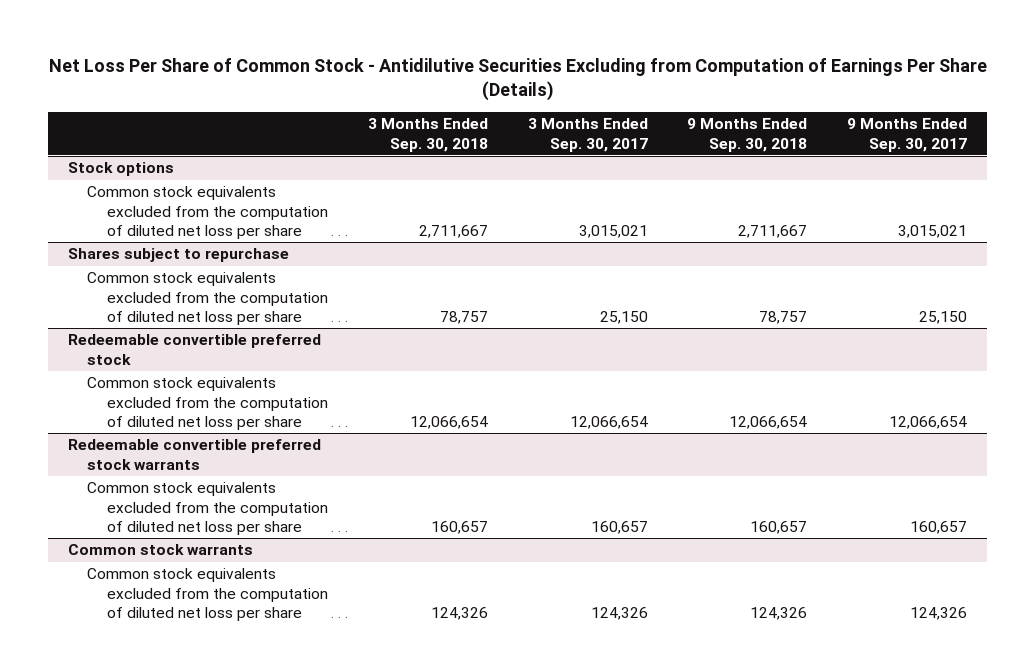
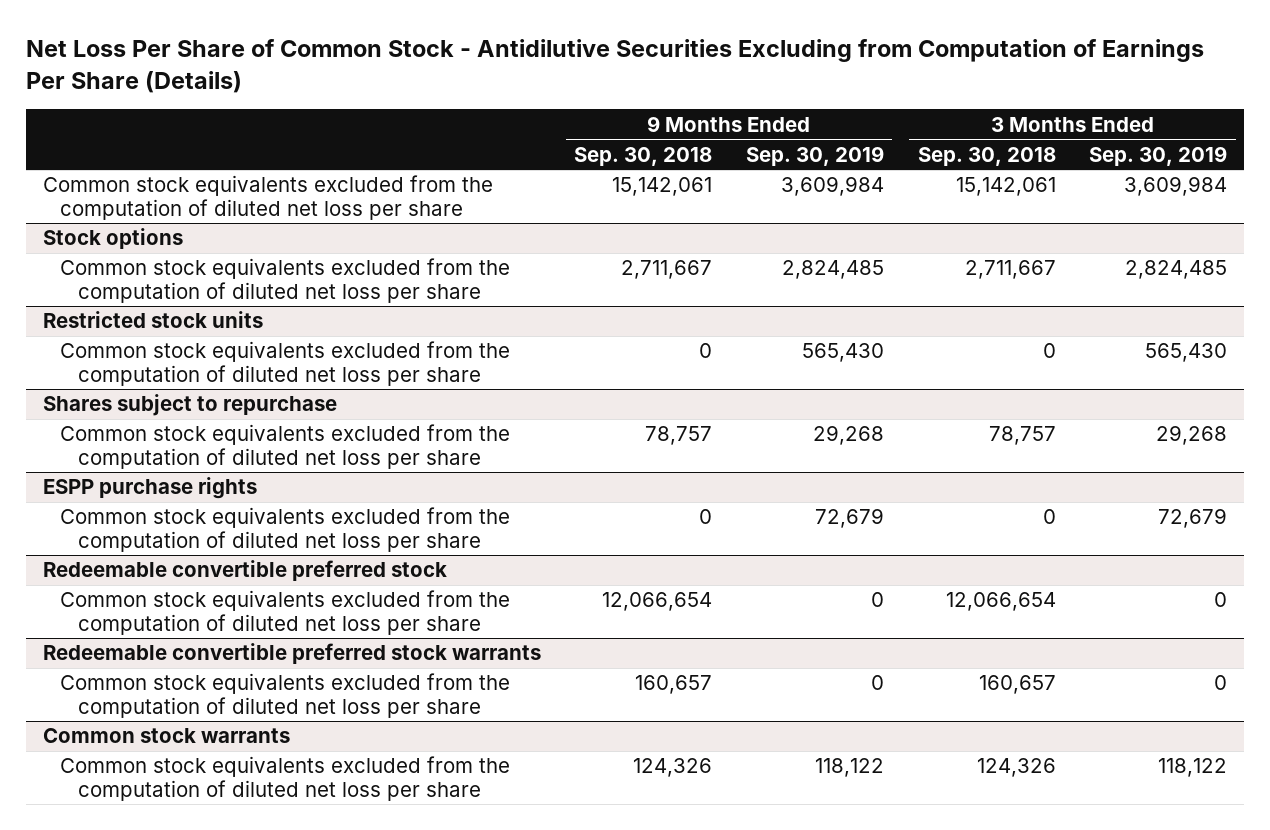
[527,118,648,152] 3 Months Ended Sep. 30, 2017 -> none
[847,118,968,152] 9 Months Ended Sep. 30, 2017 -> none
none -> [746,145,885,166] Sep. 30, 2019
none -> [1089,145,1228,166] Sep. 30, 2019
none -> [42,175,493,220] Common stock equivalents excluded from the computation of diluted net loss per share
none -> [42,311,263,329] Restricted stock units
none -> [60,341,511,386] Common stock equivalents excluded from the computation of diluted net loss per share
none -> [42,477,257,500] ESPP purchase rights
none -> [60,507,511,552] Common stock equivalents excluded from the computation of diluted net loss per share

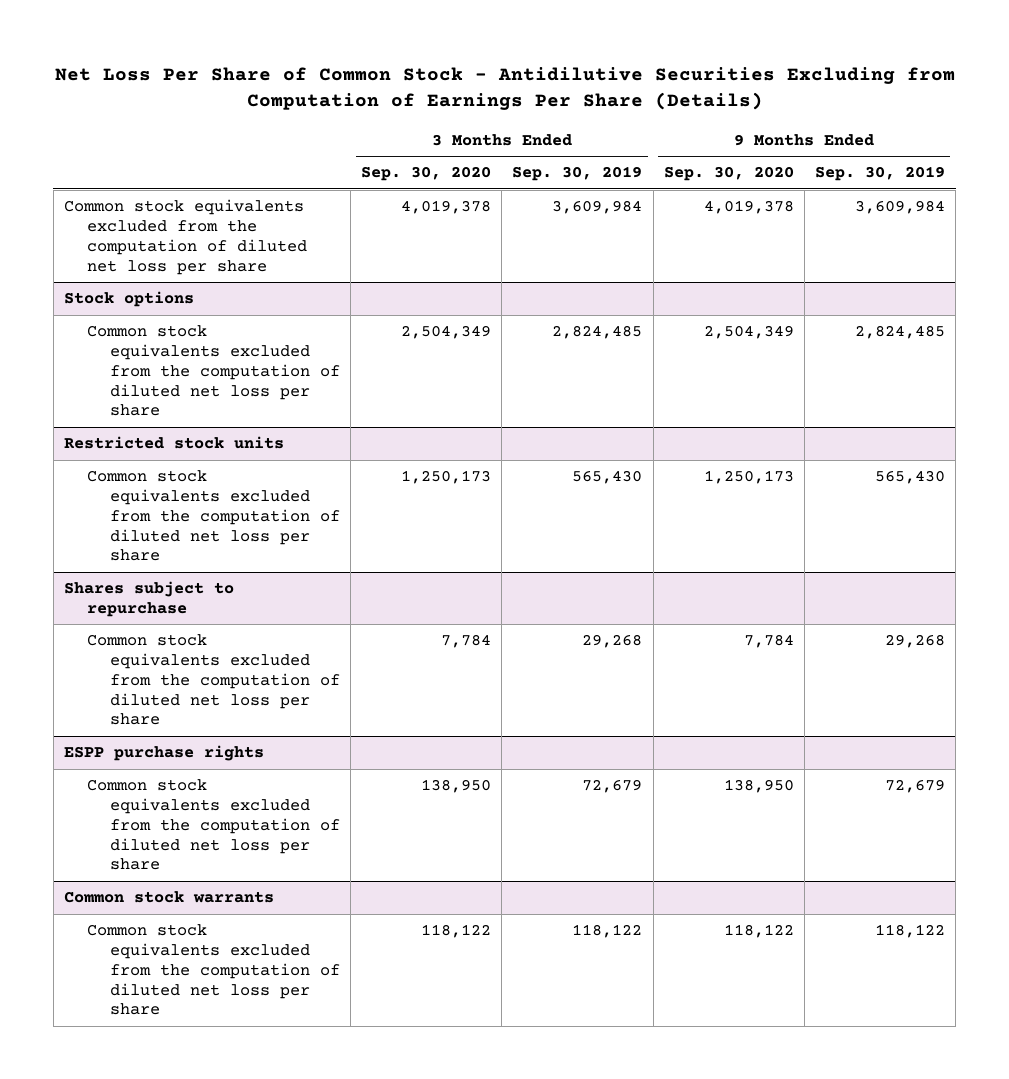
[574,146,713,166] Sep. 30, 2018 -> none
[917,146,1056,166] Sep. 30, 2018 -> none
none -> [361,166,492,182] Sep. 30, 2020
none -> [663,166,794,182] Sep. 30, 2020
[42,560,447,582] Redeemable convertible preferred stock -> none
[60,590,511,635] Common stock equivalents excluded from the computation of diluted net loss per share -> none
[42,643,541,665] Redeemable convertible preferred stock warrants -> none
[60,673,511,718] Common stock equivalents excluded from the computation of diluted net loss per share -> none

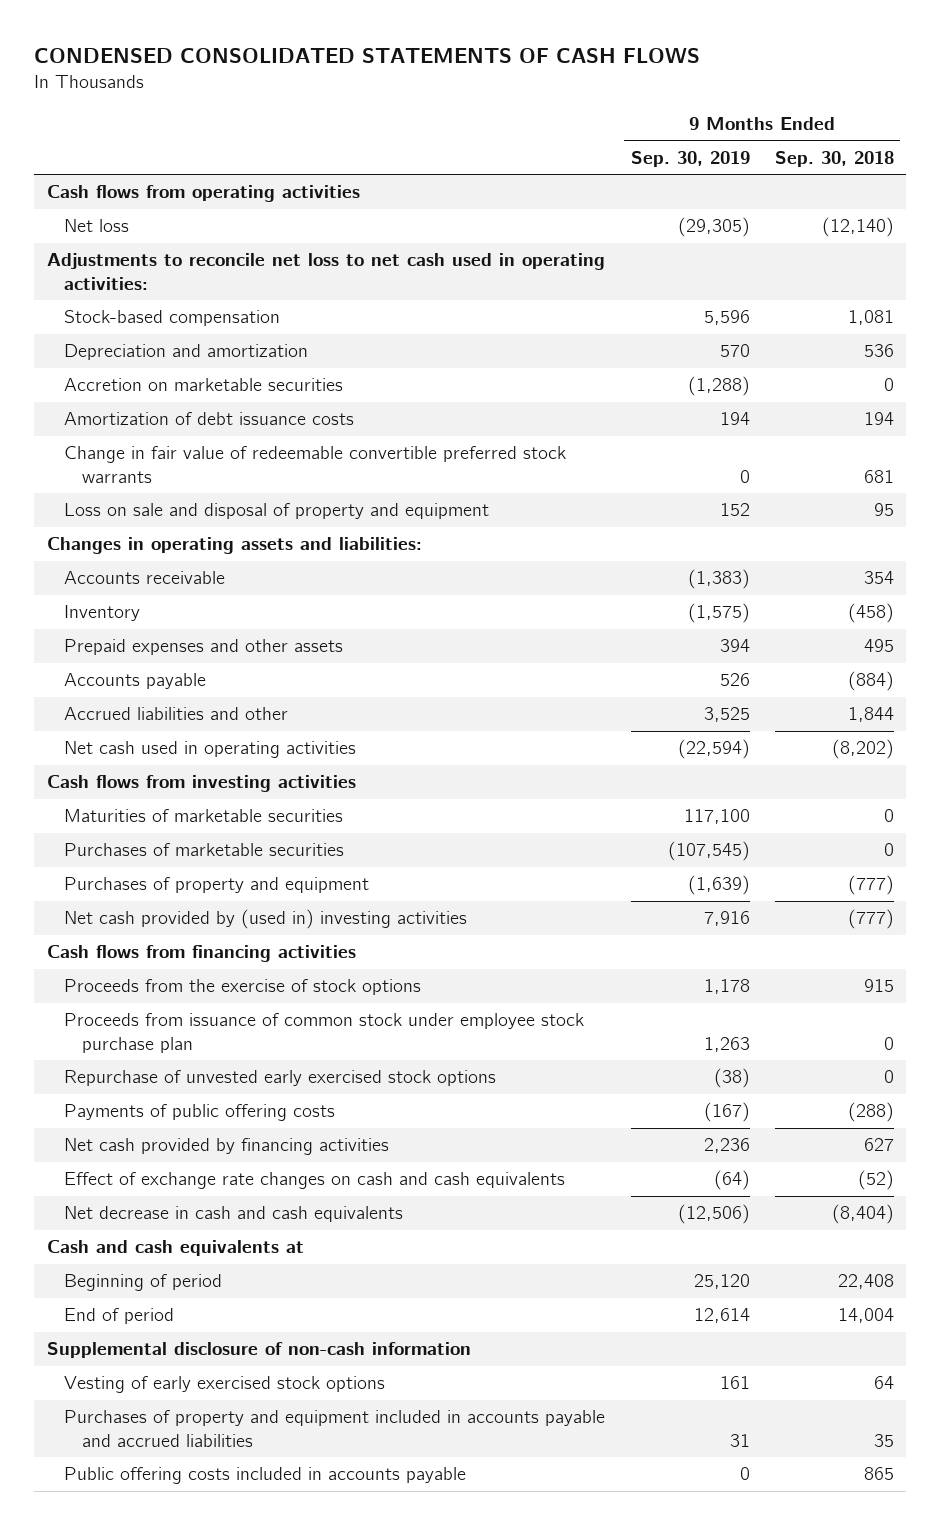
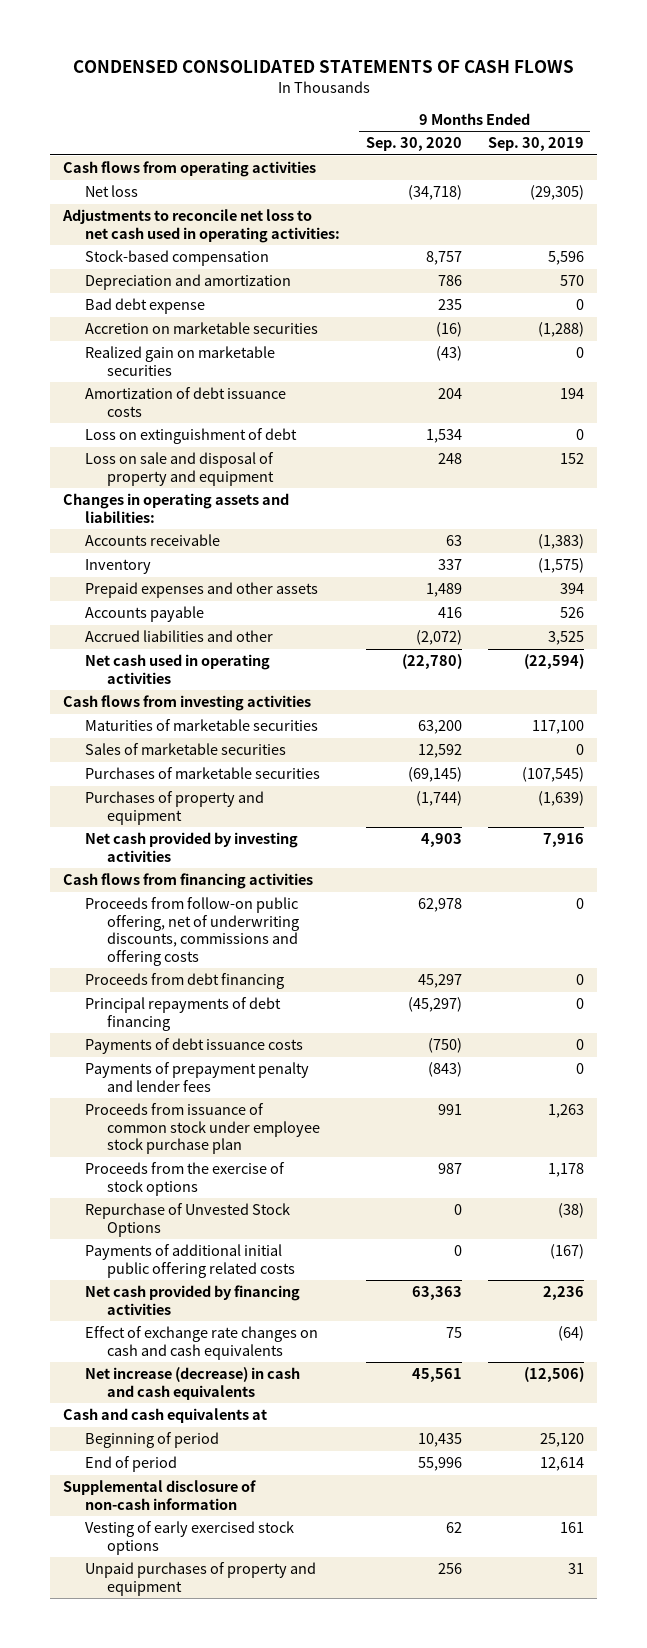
[774,150,894,167] Sep. 30, 2018 -> none
none -> [365,137,462,152] Sep. 30, 2020
none -> [85,298,206,315] Bad debt expense
none -> [85,346,276,376] Realized gain on marketable securities
[64,446,567,483] Change in fair value of redeemable convertible preferred stock warrants -> none
none -> [85,428,298,445] Loss on extinguishment of debt
none -> [85,743,287,756] Sales of marketable securities
[64,909,468,930] Net cash provided by (used in) investing activities -> [85,832,299,862] Net cash provided by investing activities
none -> [85,897,299,966] Proceeds from follow-on public offering, net of underwriting discounts, commissions and offering costs
none -> [85,973,285,990] Proceeds from debt financing
none -> [85,997,282,1031] Principal repayments of debt financing
none -> [85,1038,304,1055] Payments of debt issuance costs
none -> [85,1062,310,1092] Payments of prepayment penalty and lender fees
[64,979,422,996] Proceeds from the exercise of stock options -> [85,1162,286,1196] Proceeds from the exercise of stock options
[64,1070,497,1087] Repurchase of unvested early exercised stock options -> [85,1203,291,1237] Repurchase of Unvested Stock Options
[64,1104,336,1122] Payments of public offering costs -> [85,1244,295,1278] Payments of additional initial public offering related costs
[64,1206,404,1223] Net decrease in cash and cash equivalents -> [85,1367,301,1400] Net increase (decrease) in cash and cash equivalents
[64,1467,467,1485] Public offering costs included in accounts payable -> none
[64,1410,606,1447] Purchases of property and equipment included in accounts payable and accrued liabilities -> [85,1562,317,1596] Unpaid purchases of property and equipment

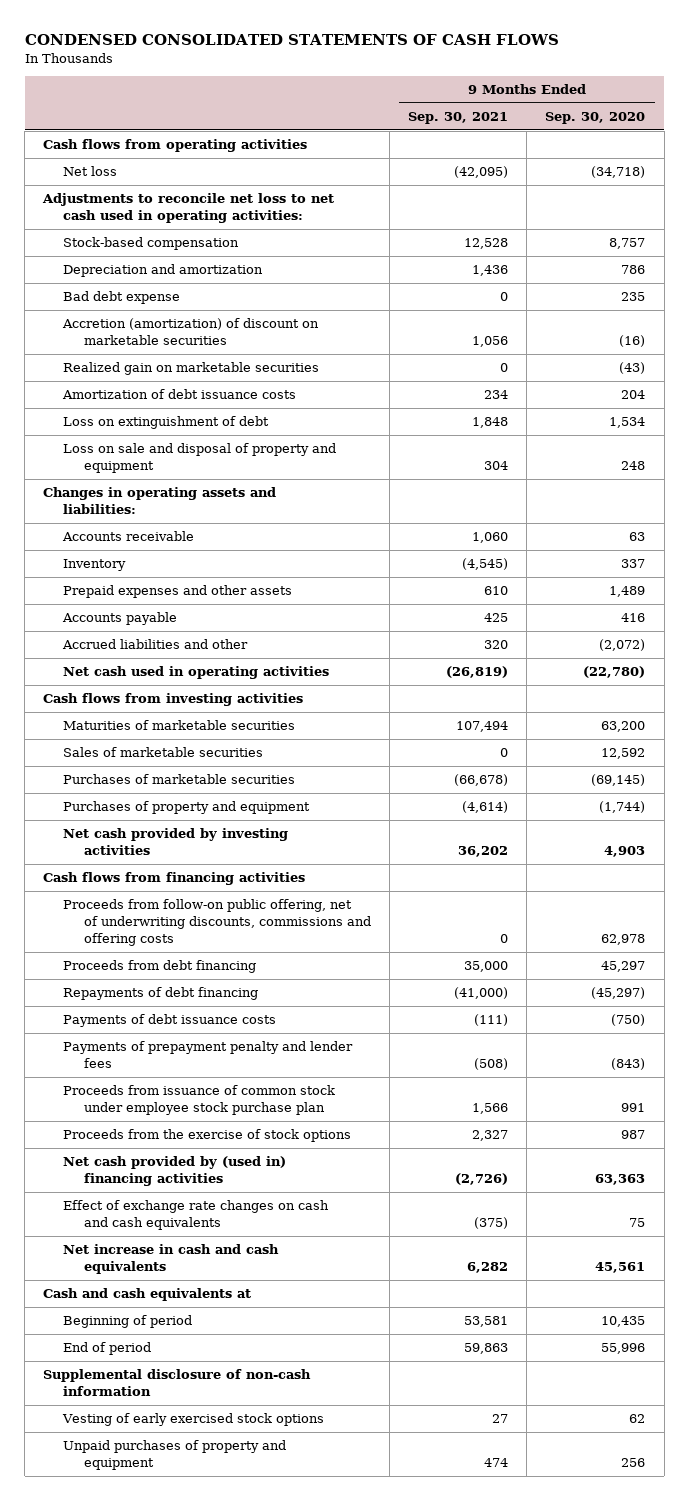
[487,137,584,152] Sep. 30, 2019 -> none
none -> [408,112,509,125] Sep. 30, 2021
[85,322,319,335] Accretion on marketable securities -> [62,318,320,346] Accretion (amortization) of discount on marketable securities
[85,997,282,1031] Principal repayments of debt financing -> [63,987,259,1001] Repayments of debt financing
[85,1203,291,1237] Repurchase of Unvested Stock Options -> none
[85,1244,295,1278] Payments of additional initial public offering related costs -> none
[85,1285,301,1315] Net cash provided by financing activities -> [63,1156,287,1187] Net cash provided by (used in) financing activities
[85,1367,301,1400] Net increase (decrease) in cash and cash equivalents -> [63,1244,280,1275] Net increase in cash and cash equivalents

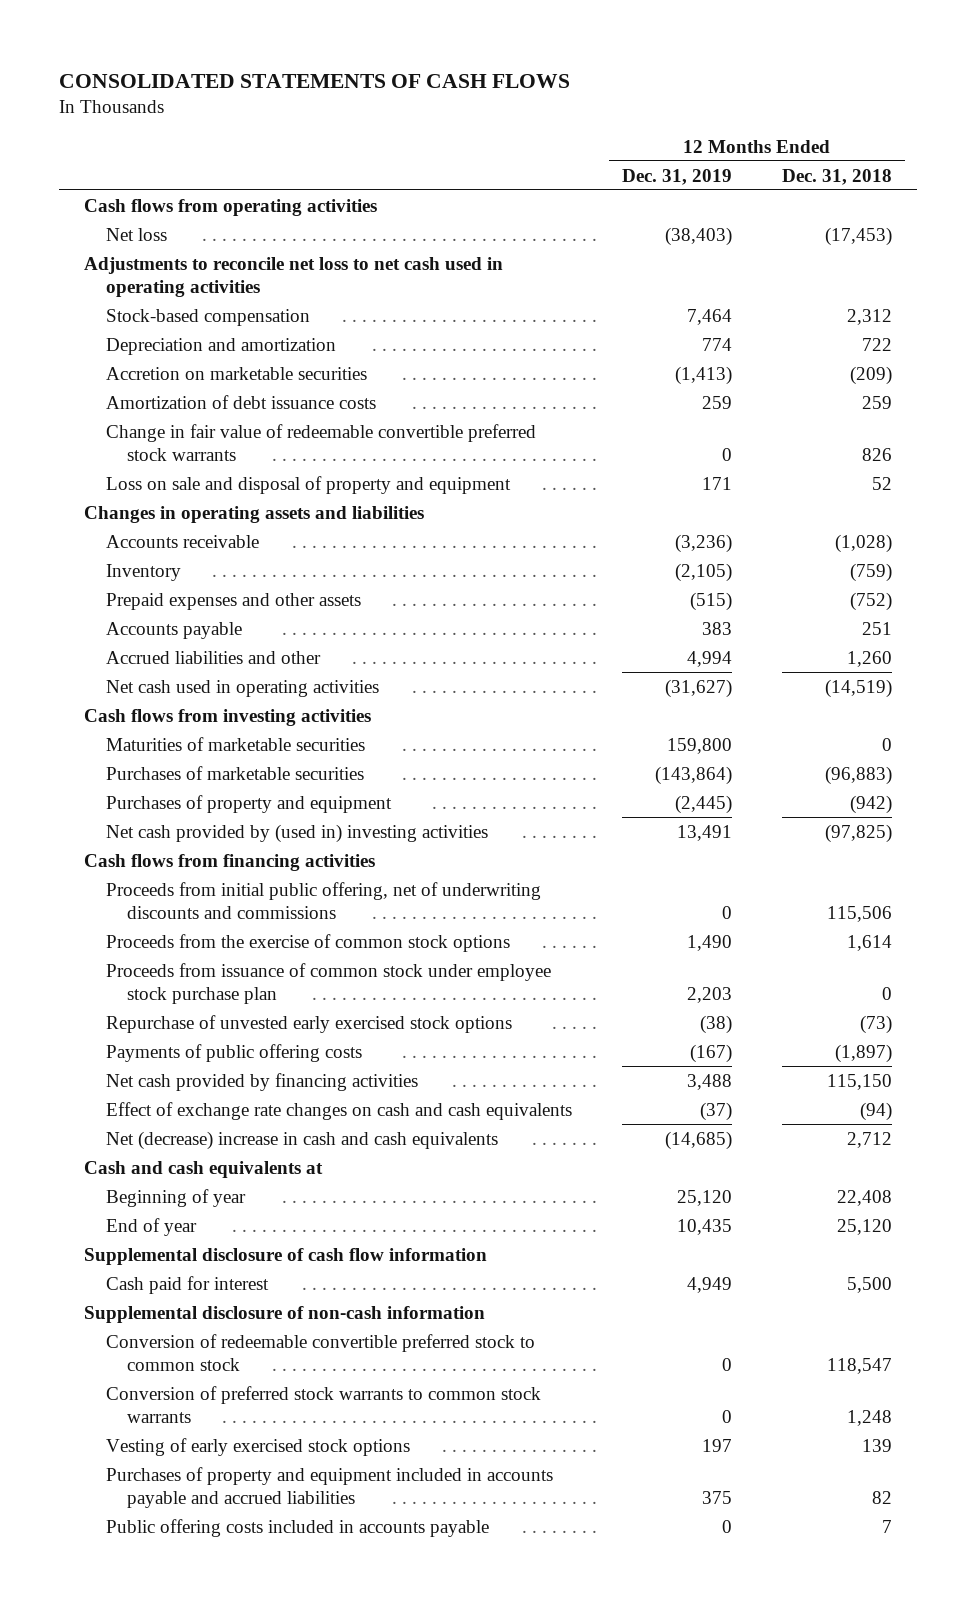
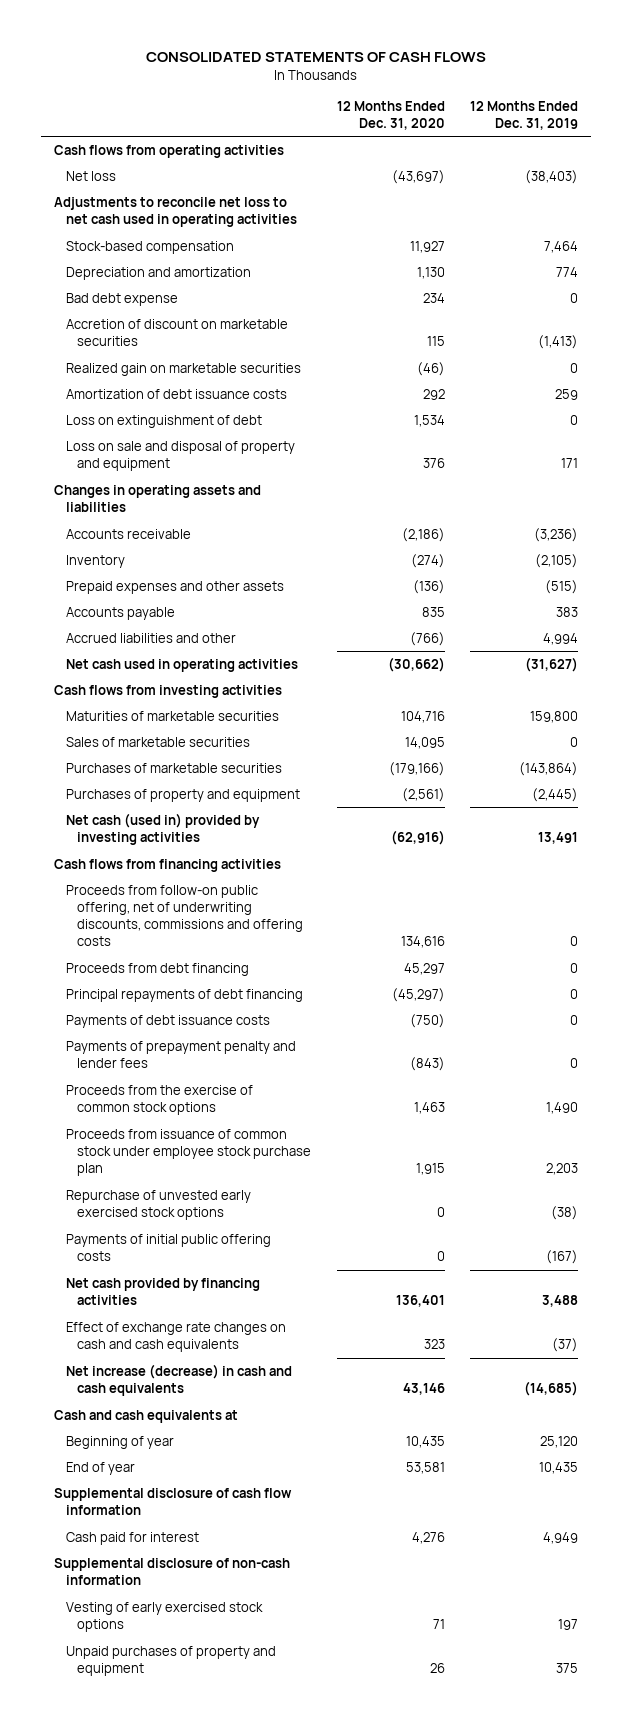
[782,168,893,185] Dec. 31, 2018 -> none
none -> [336,100,445,130] 12 Months Ended Dec. 31, 2020
none -> [65,293,178,307] Bad debt expense
[105,366,367,380] Accretion on marketable securities -> [65,319,288,347] Accretion of discount on marketable securities
none -> [65,363,301,377] Realized gain on marketable securities
[105,423,536,461] Change in fair value of redeemable convertible preferred stock warrants -> none
none -> [65,415,262,429] Loss on extinguishment of debt
none -> [65,737,250,748] Sales of marketable securities
[105,823,488,843] Net cash provided by (used in) investing activities -> [65,813,260,846] Net cash (used in) provided by investing activities
[105,881,541,919] Proceeds from initial public offering, net of underwriting discounts and commissions -> [65,885,304,947] Proceeds from follow-on public offering, net of underwriting discounts, commissions and offering costs
none -> [65,963,249,977] Proceeds from debt financing
none -> [65,989,303,1003] Principal repayments of debt financing
none -> [65,1015,270,1029] Payments of debt issuance costs
none -> [65,1041,296,1069] Payments of prepayment penalty and lender fees
[105,1043,362,1062] Payments of public offering costs -> [65,1234,271,1262] Payments of initial public offering costs
[105,1130,498,1150] Net (decrease) increase in cash and cash equivalents -> [65,1364,292,1397] Net increase (decrease) in cash and cash equivalents
[105,1333,535,1371] Conversion of redeemable convertible preferred stock to common stock -> none
[105,1385,541,1423] Conversion of preferred stock warrants to common stock warrants -> none
[105,1518,489,1537] Public offering costs included in accounts payable -> none
[105,1466,553,1508] Purchases of property and equipment included in accounts payable and accrued liabilities -> [65,1646,276,1677] Unpaid purchases of property and equipment

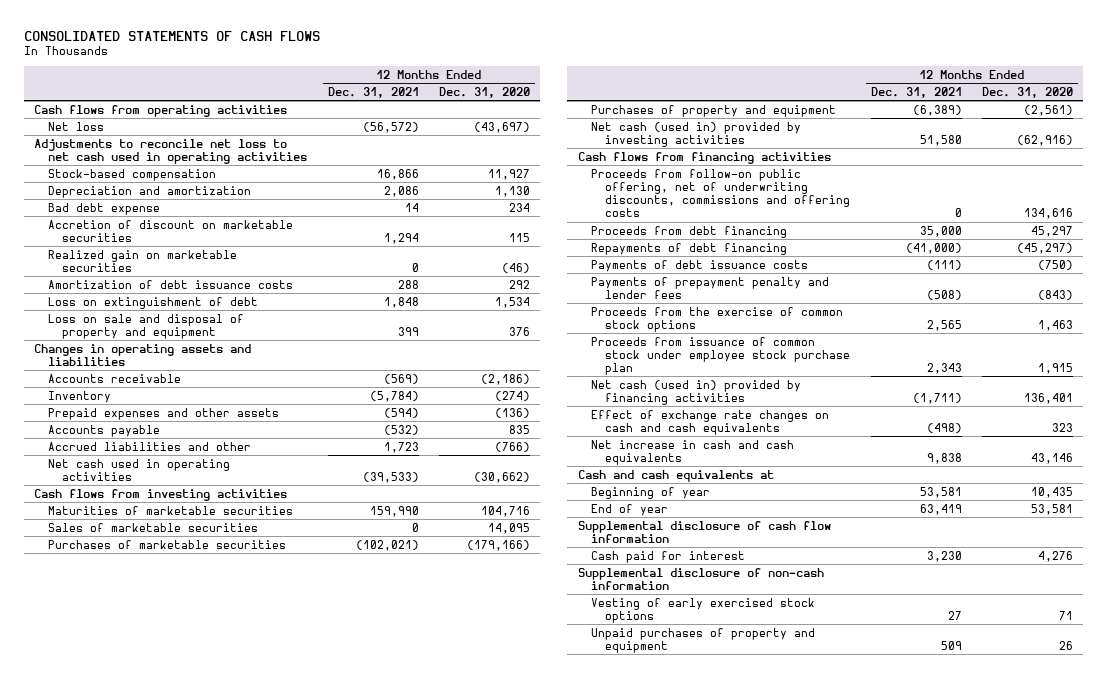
[469,100,578,130] 12 Months Ended Dec. 31, 2019 -> none
none -> [327,86,419,98] Dec. 31, 2021
[65,989,303,1003] Principal repayments of debt financing -> [591,242,788,255] Repayments of debt financing
[65,1190,251,1221] Repurchase of unvested early exercised stock options -> none
[65,1234,271,1262] Payments of initial public offering costs -> none
[65,1278,260,1306] Net cash provided by financing activities -> [591,379,802,405] Net cash (used in) provided by financing activities
[65,1364,292,1397] Net increase (decrease) in cash and cash equivalents -> [591,439,795,465] Net increase in cash and cash equivalents

